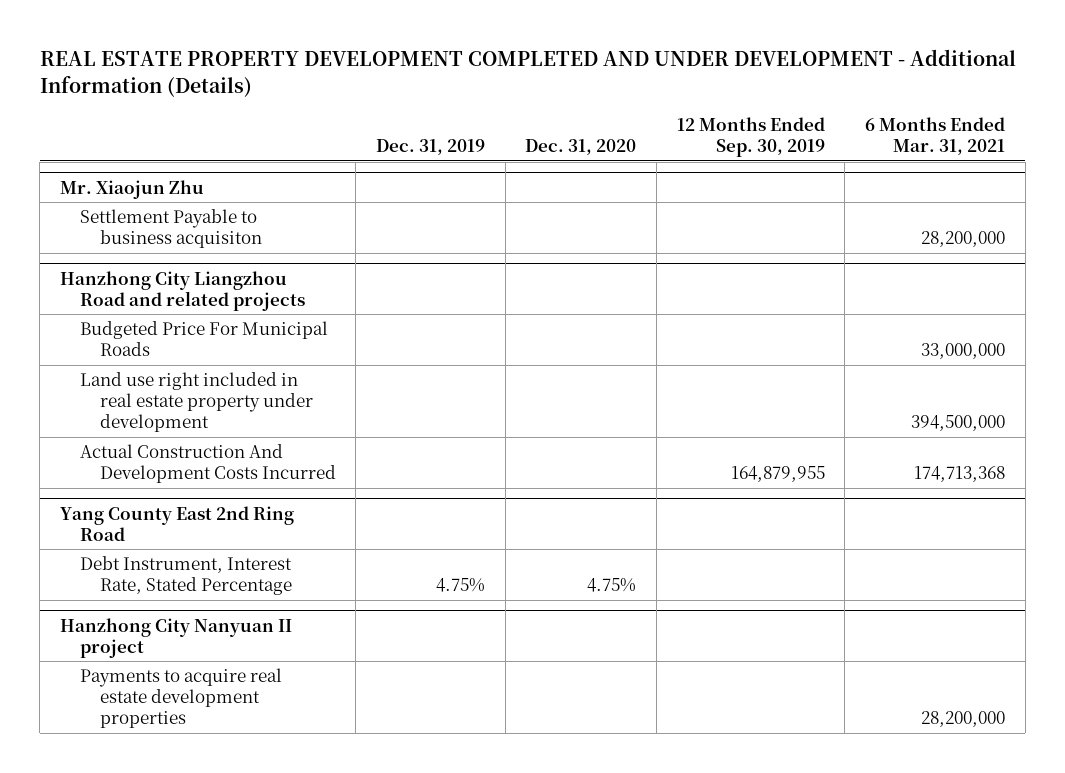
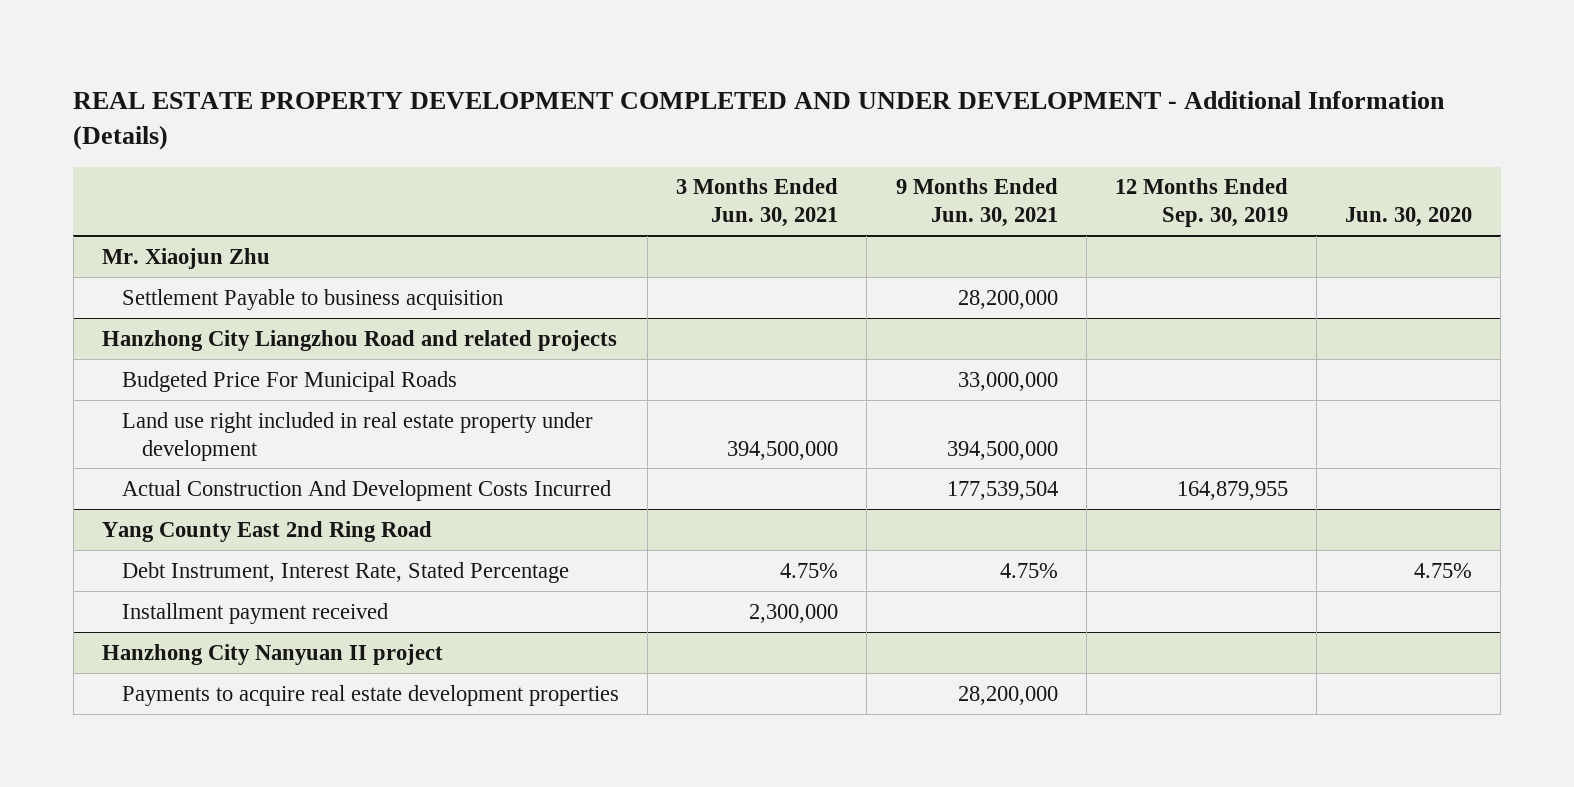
[376,138,486,155] Dec. 31, 2019 -> none
[525,138,637,155] Dec. 31, 2020 -> none
[864,117,1005,155] 6 Months Ended Mar. 31, 2021 -> none
none -> [676,178,839,228] 3 Months Ended Jun. 30, 2021
none -> [895,178,1058,228] 9 Months Ended Jun. 30, 2021
none -> [1345,207,1473,228] Jun. 30, 2020
[79,209,262,249] Settlement Payable to business acquisiton -> [122,288,504,310] Settlement Payable to business acquisition
none -> [122,602,389,624] Installment payment received

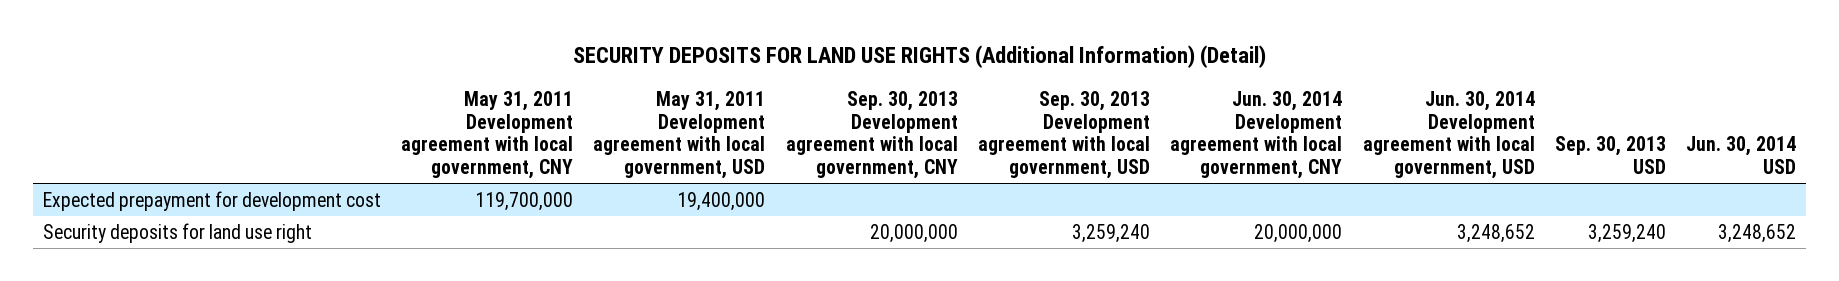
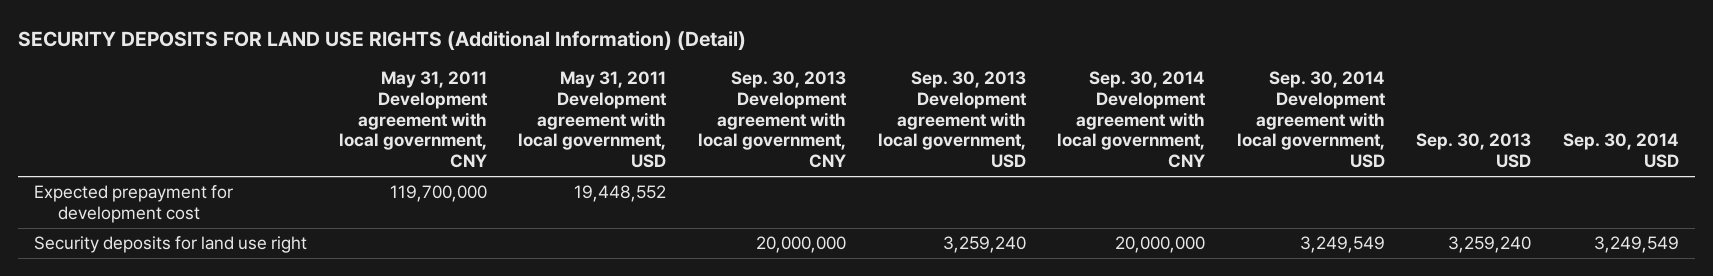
[1170,90,1343,180] Jun. 30, 2014 Development agreement with local government, CNY -> none
[1362,90,1535,180] Jun. 30, 2014 Development agreement with local government, USD -> none
[1686,136,1797,175] Jun. 30, 2014 USD -> none
none -> [1057,71,1207,169] Sep. 30, 2014 Development agreement with local government, CNY
none -> [1236,71,1386,169] Sep. 30, 2014 Development agreement with local government, USD
none -> [1562,133,1679,169] Sep. 30, 2014 USD
[677,191,766,211] 19,400,000 -> [574,185,667,203] 19,448,552

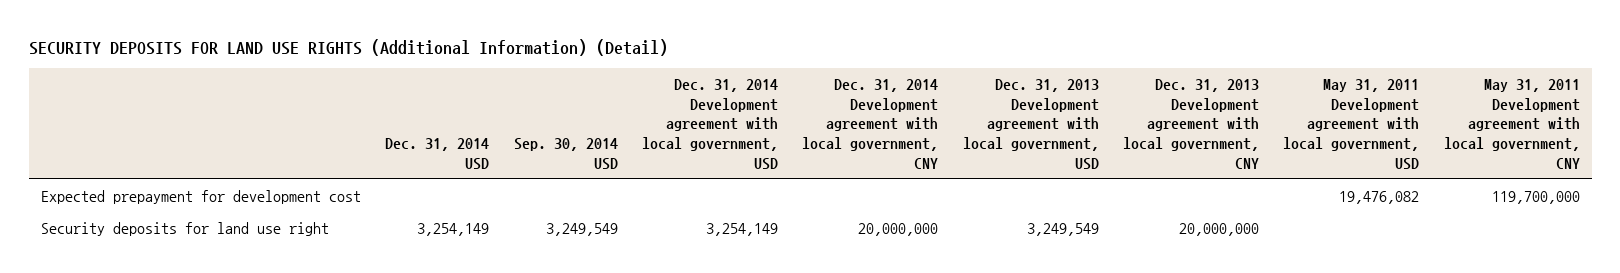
[697,71,847,169] Sep. 30, 2013 Development agreement with local government, CNY -> none
[877,71,1027,169] Sep. 30, 2013 Development agreement with local government, USD -> none
[1057,71,1207,169] Sep. 30, 2014 Development agreement with local government, CNY -> none
[1236,71,1386,169] Sep. 30, 2014 Development agreement with local government, USD -> none
[1416,133,1532,169] Sep. 30, 2013 USD -> none
none -> [385,138,490,170] Dec. 31, 2014 USD
none -> [641,78,778,170] Dec. 31, 2014 Development agreement with local government, USD
none -> [802,78,939,169] Dec. 31, 2014 Development agreement with local government, CNY
none -> [962,78,1099,170] Dec. 31, 2013 Development agreement with local government, USD
none -> [1122,78,1259,169] Dec. 31, 2013 Development agreement with local government, CNY
[574,185,667,203] 19,448,552 -> [1339,190,1420,204] 19,476,082

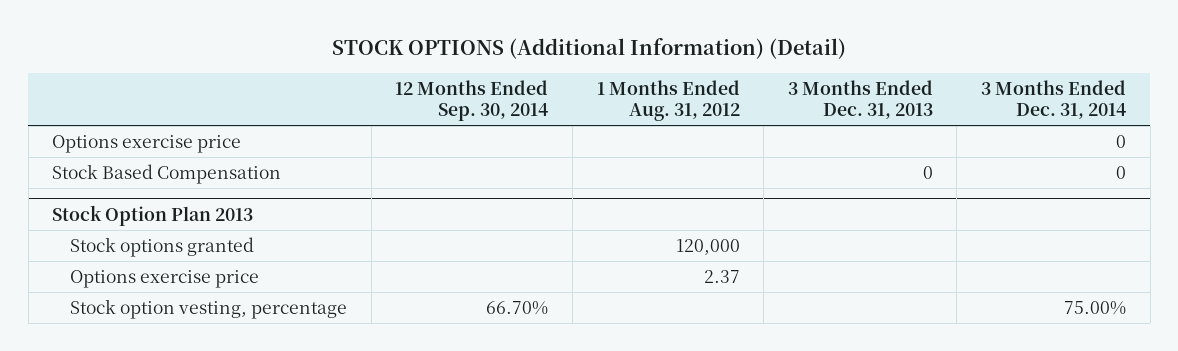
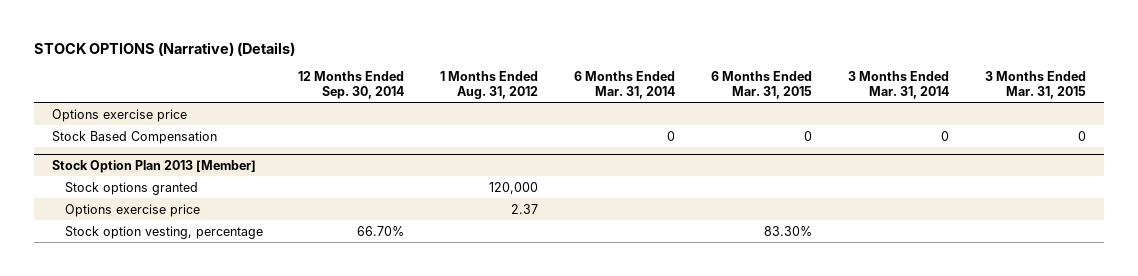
[332,38,847,60] STOCK OPTIONS (Additional Information) (Detail) -> [34,41,296,56] STOCK OPTIONS (Narrative) (Details)
[787,79,933,119] 3 Months Ended Dec. 31, 2013 -> none
[981,79,1127,119] 3 Months Ended Dec. 31, 2014 -> none
none -> [574,71,676,99] 6 Months Ended Mar. 31, 2014
none -> [710,71,812,99] 6 Months Ended Mar. 31, 2015
none -> [847,71,949,99] 3 Months Ended Mar. 31, 2014
none -> [984,71,1086,99] 3 Months Ended Mar. 31, 2015
[52,204,254,226] Stock Option Plan 2013 -> [52,159,257,173] Stock Option Plan 2013 [Member]

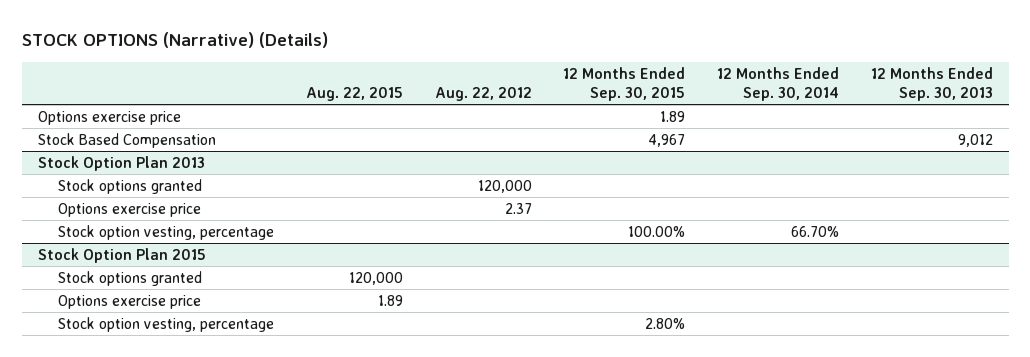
[440,71,539,99] 1 Months Ended Aug. 31, 2012 -> none
[574,71,676,99] 6 Months Ended Mar. 31, 2014 -> none
[710,71,812,99] 6 Months Ended Mar. 31, 2015 -> none
[847,71,949,99] 3 Months Ended Mar. 31, 2014 -> none
[984,71,1086,99] 3 Months Ended Mar. 31, 2015 -> none
none -> [306,87,404,102] Aug. 22, 2015
none -> [434,87,532,102] Aug. 22, 2012
none -> [563,66,686,102] 12 Months Ended Sep. 30, 2015
none -> [870,66,993,102] 12 Months Ended Sep. 30, 2013
[52,159,257,173] Stock Option Plan 2013 [Member] -> [37,155,205,171] Stock Option Plan 2013
none -> [37,247,206,263] Stock Option Plan 2015
none -> [58,270,203,286] Stock options granted
none -> [58,294,202,309] Options exercise price
none -> [58,316,275,332] Stock option vesting, percentage

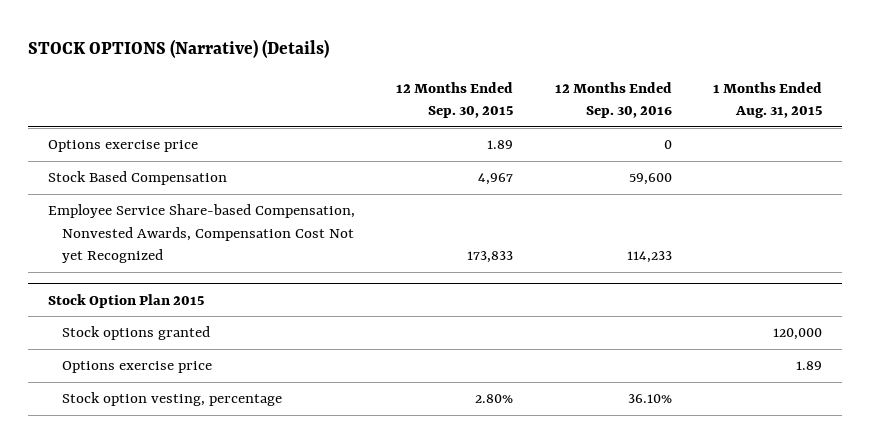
[306,87,404,102] Aug. 22, 2015 -> none
[434,87,532,102] Aug. 22, 2012 -> none
[717,66,840,102] 12 Months Ended Sep. 30, 2014 -> none
[870,66,993,102] 12 Months Ended Sep. 30, 2013 -> none
none -> [554,82,672,119] 12 Months Ended Sep. 30, 2016
none -> [712,82,822,119] 1 Months Ended Aug. 31, 2015
[37,155,205,171] Stock Option Plan 2013 -> none
[58,178,203,194] Stock options granted -> none
[58,202,202,217] Options exercise price -> none
[58,224,275,240] Stock option vesting, percentage -> none
none -> [48,204,356,263] Employee Service Share-based Compensation, Nonvested Awards, Compensation Cost Not yet Recognized

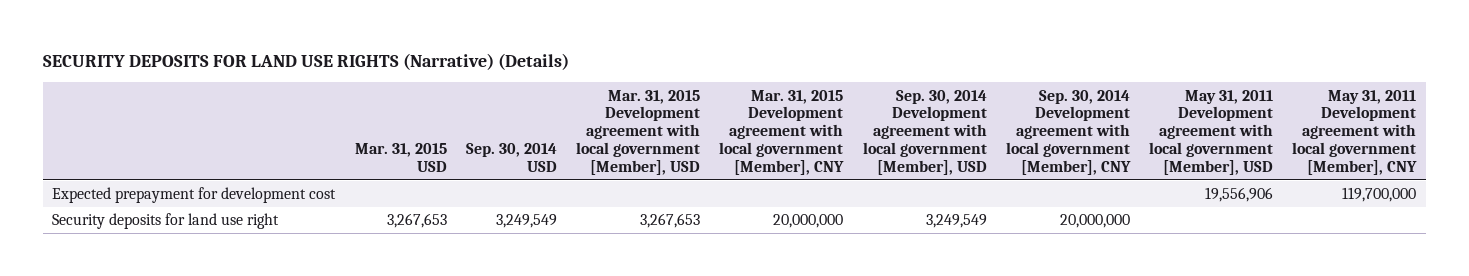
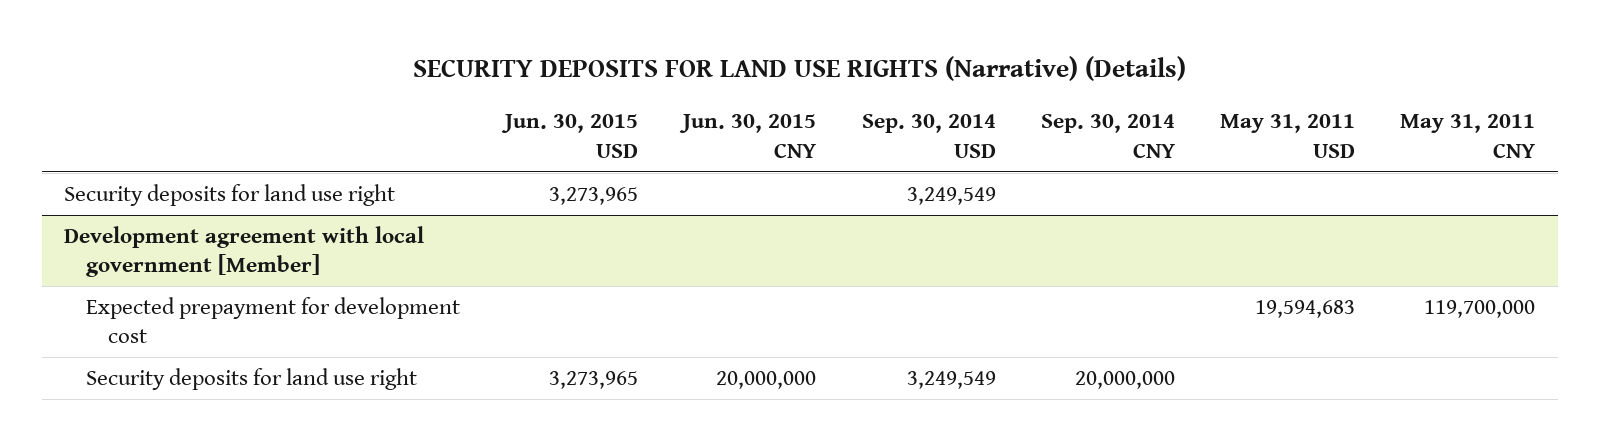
[354,143,447,173] Mar. 31, 2015 USD -> none
[576,89,701,176] Mar. 31, 2015 Development agreement with local government [Member], USD -> none
[719,89,845,176] Mar. 31, 2015 Development agreement with local government [Member], CNY -> none
[862,89,987,176] Sep. 30, 2014 Development agreement with local government [Member], USD -> none
[1005,89,1131,176] Sep. 30, 2014 Development agreement with local government [Member], CNY -> none
[1149,89,1274,176] May 31, 2011 Development agreement with local government [Member], USD -> none
[1292,89,1418,176] May 31, 2011 Development agreement with local government [Member], CNY -> none
none -> [501,114,639,158] Jun. 30, 2015 USD
none -> [679,114,817,158] Jun. 30, 2015 CNY
none -> [1040,114,1175,158] Sep. 30, 2014 CNY
none -> [1220,114,1356,158] May 31, 2011 USD
none -> [1400,114,1536,158] May 31, 2011 CNY
[52,187,337,204] Expected prepayment for development cost -> none
none -> [64,226,425,278] Development agreement with local government [Member]
none -> [86,297,461,344] Expected prepayment for development cost
none -> [86,368,418,391] Security deposits for land use right

